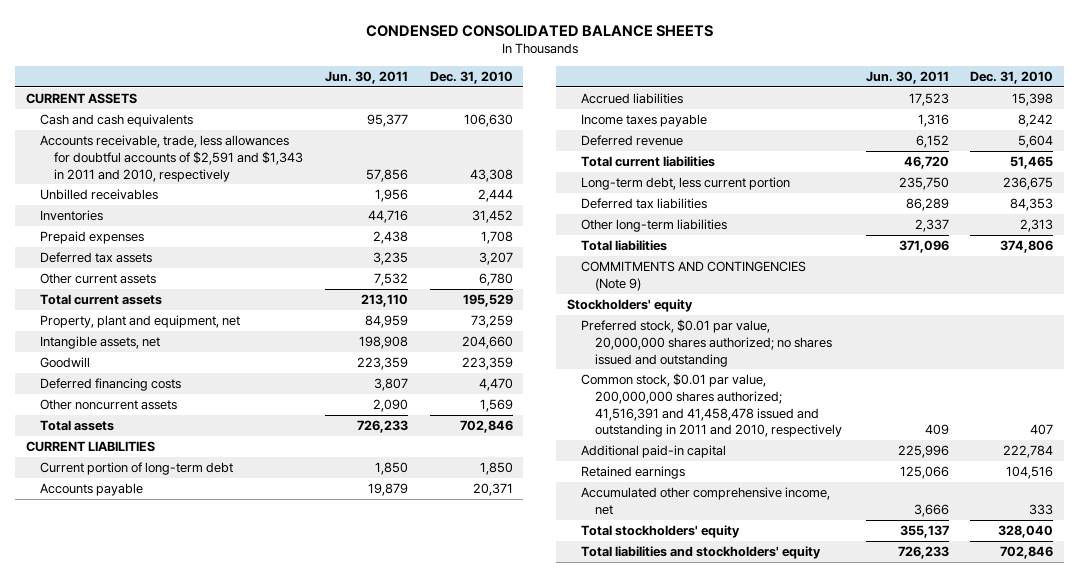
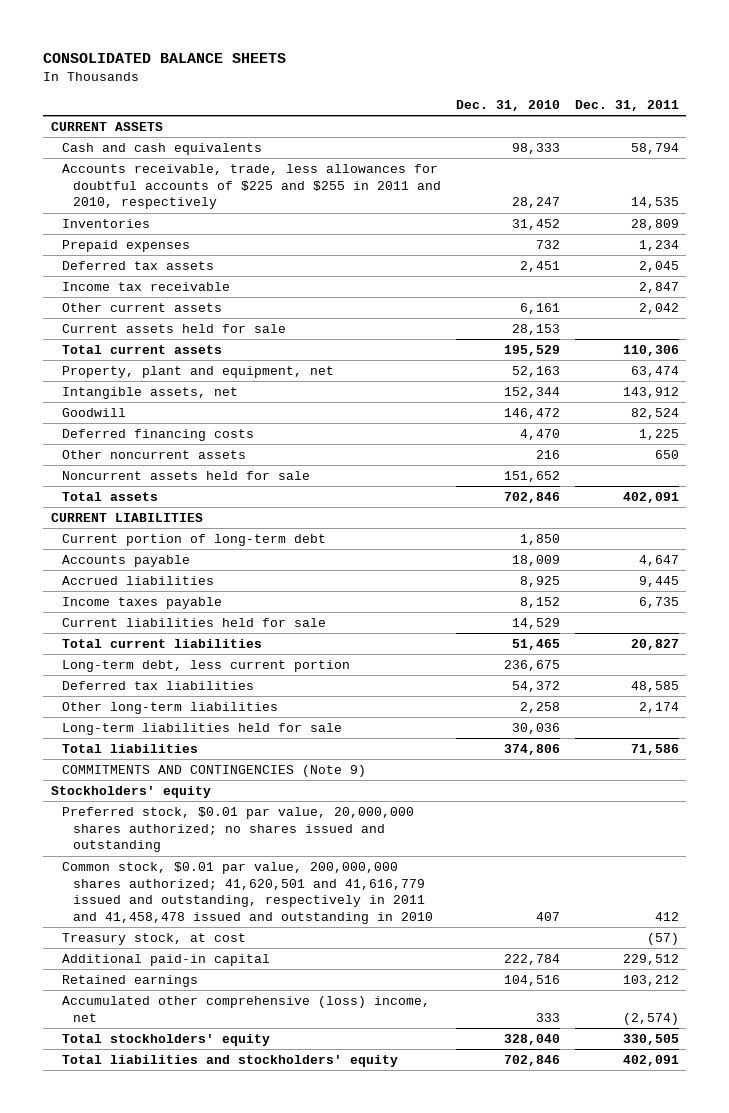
[365,24,713,37] CONDENSED CONSOLIDATED BALANCE SHEETS -> [43,53,287,64] CONSOLIDATED BALANCE SHEETS
[324,71,408,85] Jun. 30, 2011 -> none
none -> [574,99,679,111] Dec. 31, 2011
[40,189,159,201] Unbilled receivables -> none
[463,114,513,128] 106,630 -> [511,142,560,154] 98,333
[40,135,304,182] Accounts receivable, trade, less allowances for doubtful accounts of $2,591 and $1,343 in 2011 and 2010, respectively -> [61,163,442,210] Accounts receivable, trade, less allowances for doubtful accounts of $225 and $255 in 2011 and 2010, respectively
[469,168,513,182] 43,308 -> [511,197,560,209] 28,247
[480,231,513,245] 1,708 -> [535,239,560,249] 732
[478,252,513,266] 3,207 -> [519,260,560,272] 2,451
none -> [61,281,230,291] Income tax receivable
[478,273,513,287] 6,780 -> [519,302,560,314] 6,161
none -> [61,323,286,333] Current assets held for sale
[470,315,513,329] 73,259 -> [511,365,560,377] 52,163
[461,336,513,350] 204,660 -> [503,386,560,398] 152,344
[461,357,513,371] 223,359 -> [503,407,560,419] 146,472
[479,399,513,413] 1,569 -> [535,449,560,459] 216
none -> [61,470,310,480] Noncurrent assets held for sale
[580,135,683,147] Deferred revenue -> none
[472,483,513,497] 20,371 -> [511,554,560,566] 18,009
[1012,93,1054,107] 15,398 -> [519,575,560,587] 8,925
[1018,114,1054,128] 8,242 -> [519,596,560,608] 8,152
none -> [61,617,326,627] Current liabilities held for sale
[1010,198,1054,212] 84,353 -> [511,680,560,692] 54,372
[1020,219,1054,233] 2,313 -> [519,701,560,713] 2,258
none -> [61,722,342,735] Long-term liabilities held for sale
[580,373,842,438] Common stock, $0.01 par value, 200,000,000 shares authorized; 41,516,391 and 41,458,478 issued and outstanding in 2011 and 2010, respectively -> [61,861,434,924] Common stock, $0.01 par value, 200,000,000 shares authorized; 41,620,501 and 41,616,779 issued and outstanding, respectively in 2011 and 41,458,478 issued and outstanding in 2010
none -> [61,932,246,945] Treasury stock, at cost
[580,487,830,515] Accumulated other comprehensive income, net -> [61,995,430,1022] Accumulated other comprehensive (loss) income, net

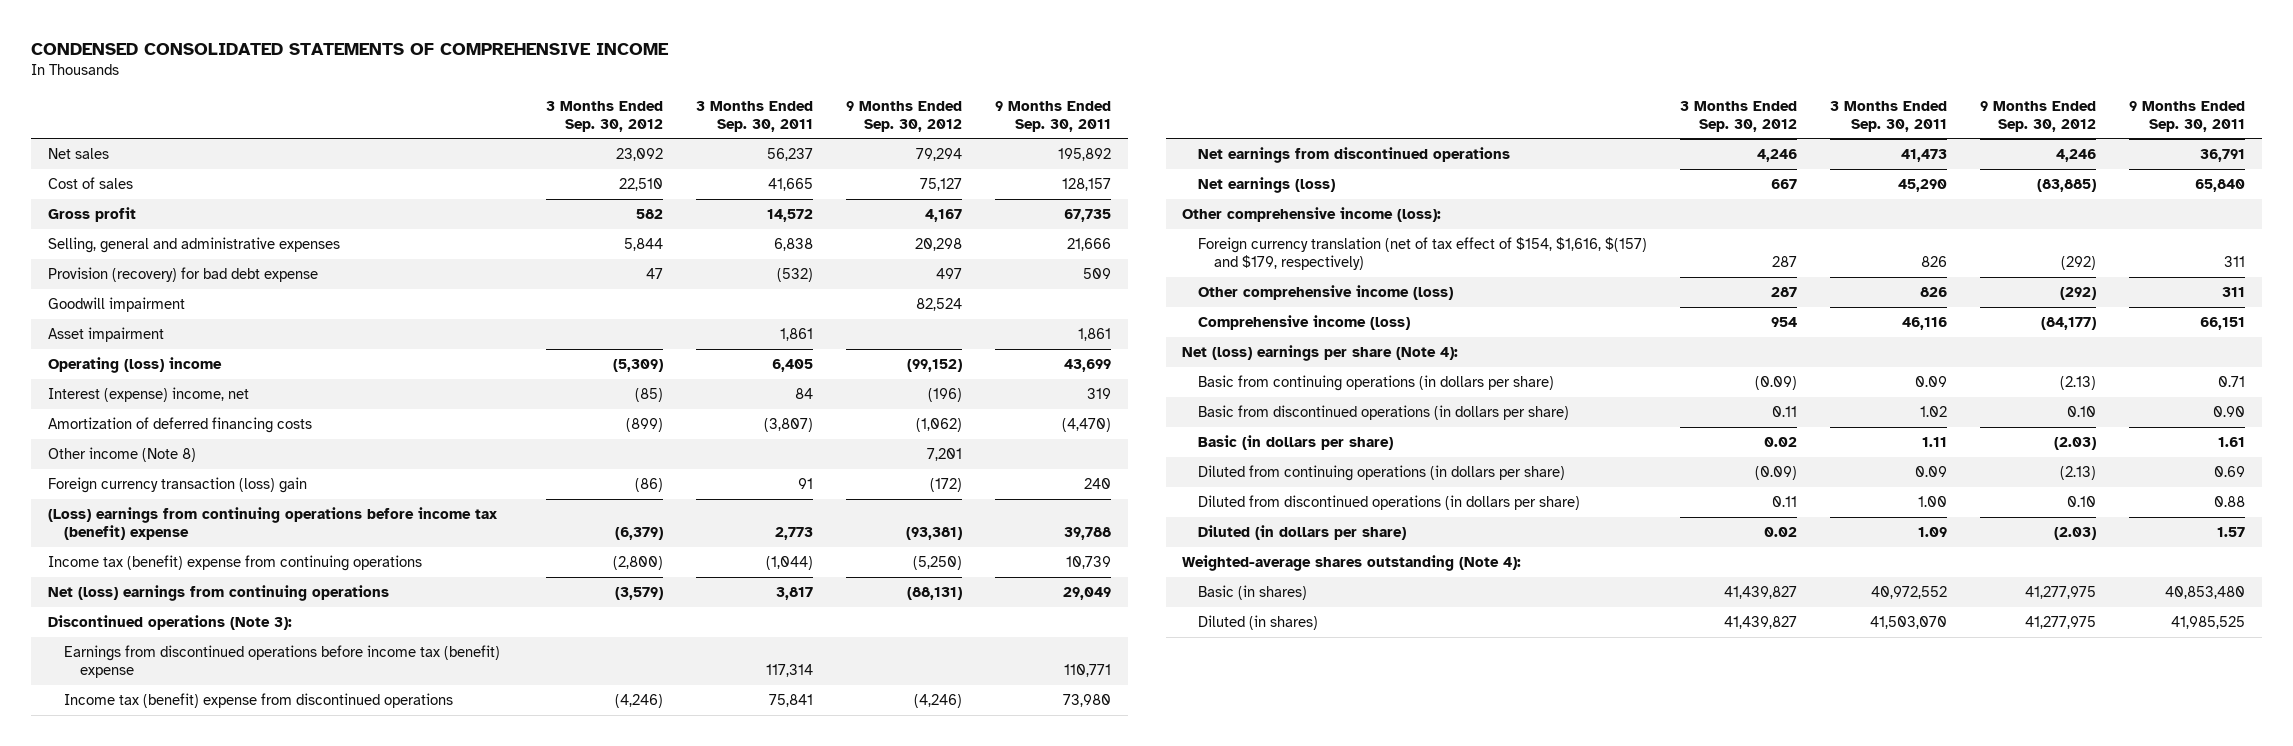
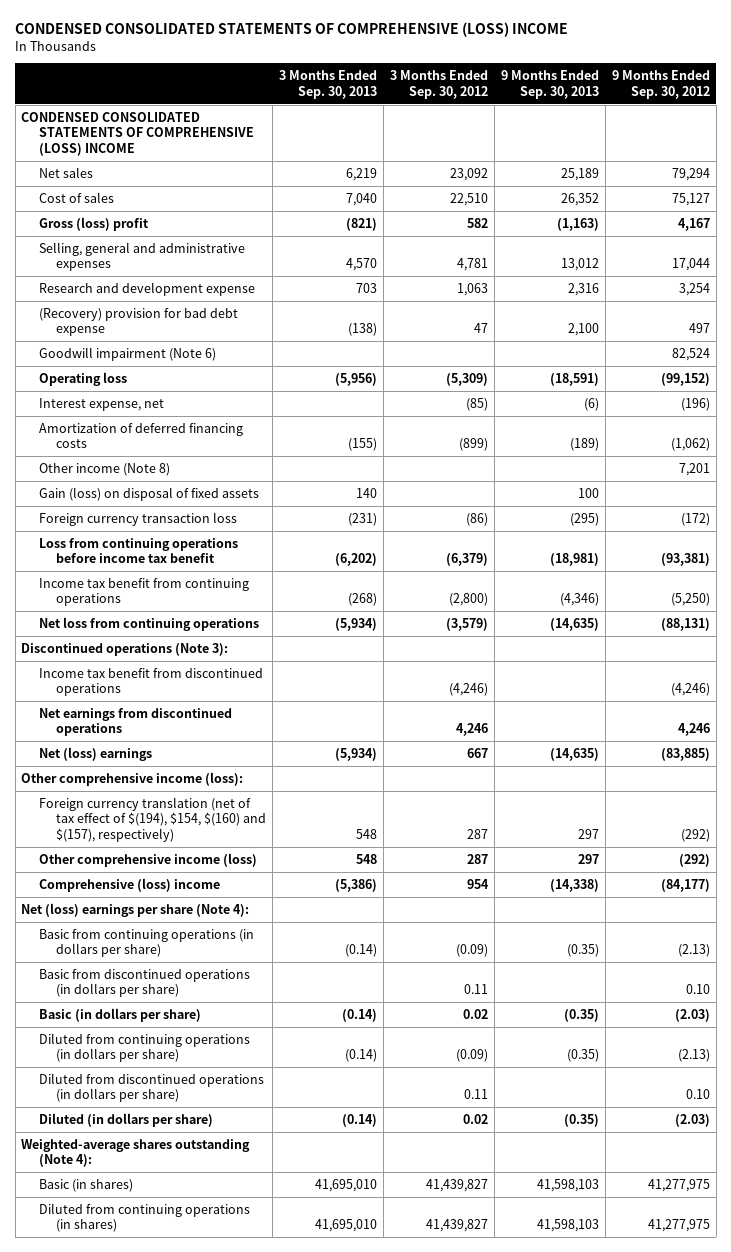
[31,42,670,55] CONDENSED CONSOLIDATED STATEMENTS OF COMPREHENSIVE INCOME -> [15,22,569,38] CONDENSED CONSOLIDATED STATEMENTS OF COMPREHENSIVE (LOSS) INCOME
[696,100,814,132] 3 Months Ended Sep. 30, 2011 -> none
[995,100,1112,132] 9 Months Ended Sep. 30, 2011 -> none
none -> [279,70,378,99] 3 Months Ended Sep. 30, 2013
none -> [500,70,599,99] 9 Months Ended Sep. 30, 2013
none -> [21,111,254,156] CONDENSED CONSOLIDATED STATEMENTS OF COMPREHENSIVE (LOSS) INCOME
[47,327,164,343] Asset impairment -> none
[47,207,136,223] Gross profit -> [38,216,149,231] Gross (loss) profit
[624,238,664,252] 5,844 -> [457,258,489,272] 4,781
[915,238,963,252] 20,298 -> [671,258,710,272] 17,044
none -> [38,281,255,296] Research and development expense
[47,267,318,283] Provision (recovery) for bad debt expense -> [38,307,238,337] (Recovery) provision for bad debt expense
[47,297,185,313] Goodwill impairment -> [38,346,216,361] Goodwill impairment (Note 6)
[47,357,222,374] Operating (loss) income -> [38,371,127,386] Operating loss
[47,387,249,403] Interest (expense) income, net -> [38,397,164,411] Interest expense, net
none -> [38,486,259,501] Gain (loss) on disposal of fixed assets
[47,477,307,494] Foreign currency transaction (loss) gain -> [38,511,237,526] Foreign currency transaction loss
[47,507,497,541] (Loss) earnings from continuing operations before income tax (benefit) expense -> [38,537,238,564] Loss from continuing operations before income tax benefit
[47,555,422,572] Income tax (benefit) expense from continuing operations -> [38,577,249,607] Income tax benefit from continuing operations
[47,585,389,602] Net (loss) earnings from continuing operations -> [38,616,259,631] Net loss from continuing operations
[64,645,501,679] Earnings from discontinued operations before income tax (benefit) expense -> none
[64,693,454,709] Income tax (benefit) expense from discontinued operations -> [38,667,263,697] Income tax benefit from discontinued operations
[1198,177,1336,194] Net earnings (loss) -> [38,746,152,761] Net (loss) earnings
[1198,237,1648,271] Foreign currency translation (net of tax effect of $154, $1,616, $(157) and $179, respectively) -> [38,796,267,842] Foreign currency translation (net of tax effect of $(194), $154, $(160) and $(157), respectively)
[1198,315,1411,331] Comprehensive income (loss) -> [38,877,220,892] Comprehensive (loss) income
[1198,615,1319,631] Diluted (in shares) -> [38,1202,250,1233] Diluted from continuing operations (in shares)

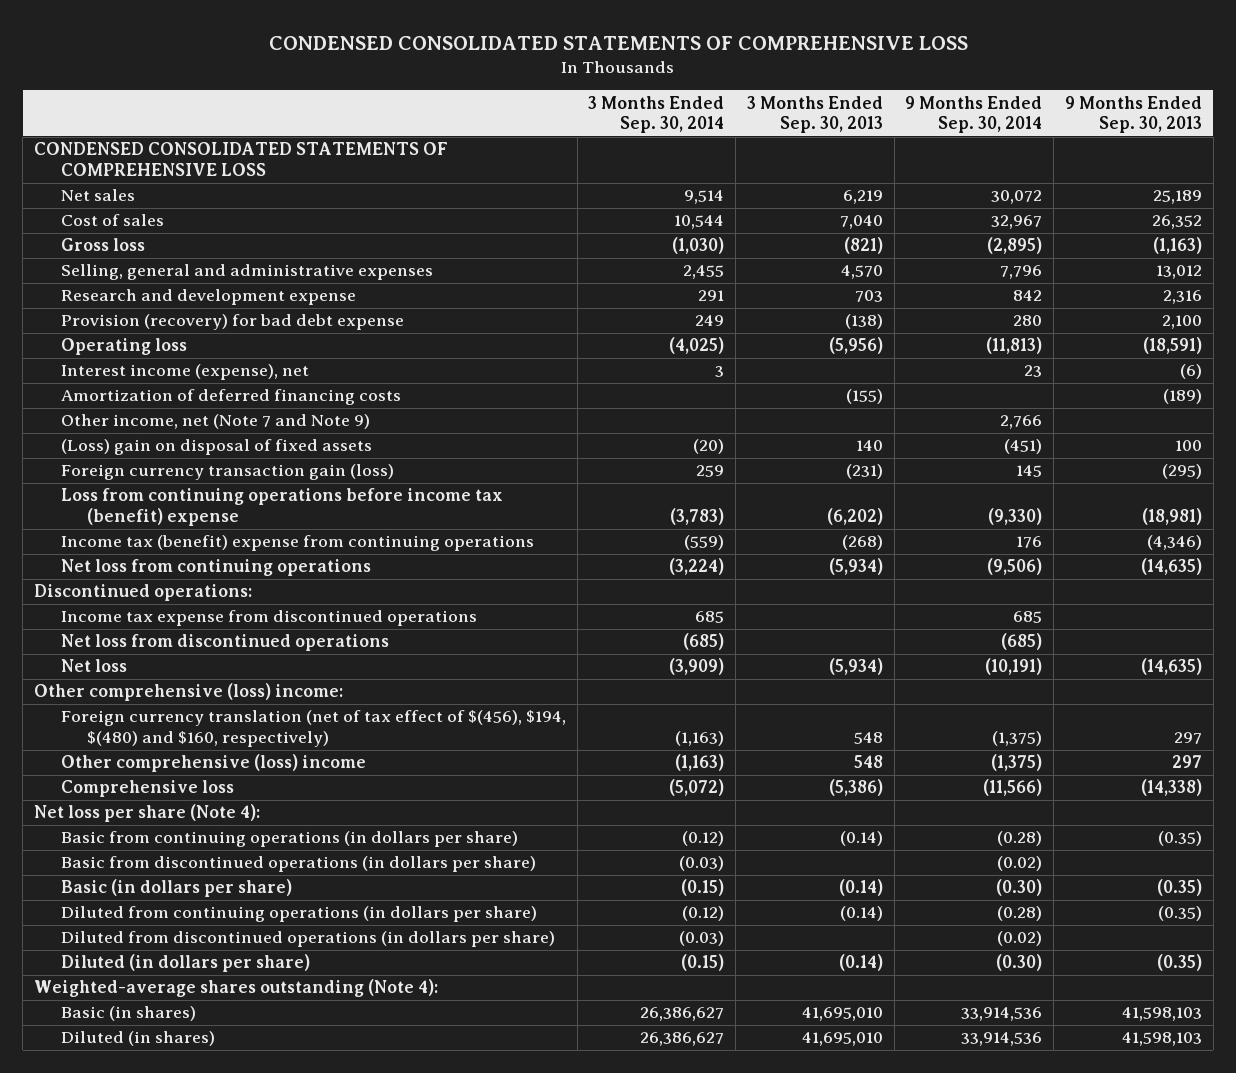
[15,22,569,38] CONDENSED CONSOLIDATED STATEMENTS OF COMPREHENSIVE (LOSS) INCOME -> [269,35,969,50] CONDENSED CONSOLIDATED STATEMENTS OF COMPREHENSIVE LOSS
[390,70,489,99] 3 Months Ended Sep. 30, 2012 -> none
[611,70,710,99] 9 Months Ended Sep. 30, 2012 -> none
none -> [588,95,725,134] 3 Months Ended Sep. 30, 2014
none -> [905,95,1043,134] 9 Months Ended Sep. 30, 2014
[21,111,254,156] CONDENSED CONSOLIDATED STATEMENTS OF COMPREHENSIVE (LOSS) INCOME -> [34,142,449,176] CONDENSED CONSOLIDATED STATEMENTS OF COMPREHENSIVE LOSS
[38,216,149,231] Gross (loss) profit -> [60,238,145,252] Gross loss
[38,346,216,361] Goodwill impairment (Note 6) -> none
[38,307,238,337] (Recovery) provision for bad debt expense -> [60,314,404,331] Provision (recovery) for bad debt expense
[38,397,164,411] Interest expense, net -> [60,364,309,381] Interest income (expense), net
[38,462,170,476] Other income (Note 8) -> none
none -> [60,414,370,430] Other income, net (Note 7 and Note 9)
[38,486,259,501] Gain (loss) on disposal of fixed assets -> [60,439,372,456] (Loss) gain on disposal of fixed assets
[38,511,237,526] Foreign currency transaction loss -> [60,464,394,481] Foreign currency transaction gain (loss)
[38,537,238,564] Loss from continuing operations before income tax benefit -> [60,488,503,526] Loss from continuing operations before income tax (benefit) expense
[38,577,249,607] Income tax benefit from continuing operations -> [60,535,534,552] Income tax (benefit) expense from continuing operations
[21,642,229,656] Discontinued operations (Note 3): -> [34,584,253,602] Discontinued operations:
[38,667,263,697] Income tax benefit from discontinued operations -> [60,610,477,627] Income tax expense from discontinued operations
[38,707,232,737] Net earnings from discontinued operations -> [60,634,389,652] Net loss from discontinued operations
[38,746,152,761] Net (loss) earnings -> [60,659,127,673] Net loss
[21,771,244,786] Other comprehensive income (loss): -> [34,683,344,702] Other comprehensive (loss) income:
[38,796,267,842] Foreign currency translation (net of tax effect of $(194), $154, $(160) and $(157), respectively) -> [60,710,566,747] Foreign currency translation (net of tax effect of $(456), $194, $(480) and $160, respectively)
[38,852,257,867] Other comprehensive income (loss) -> [60,754,366,773] Other comprehensive (loss) income
[38,877,220,892] Comprehensive (loss) income -> [60,780,234,798] Comprehensive loss
[21,902,250,917] Net (loss) earnings per share (Note 4): -> [34,804,261,823] Net loss per share (Note 4):
[38,1202,250,1233] Diluted from continuing operations (in shares) -> [60,1031,215,1047] Diluted (in shares)

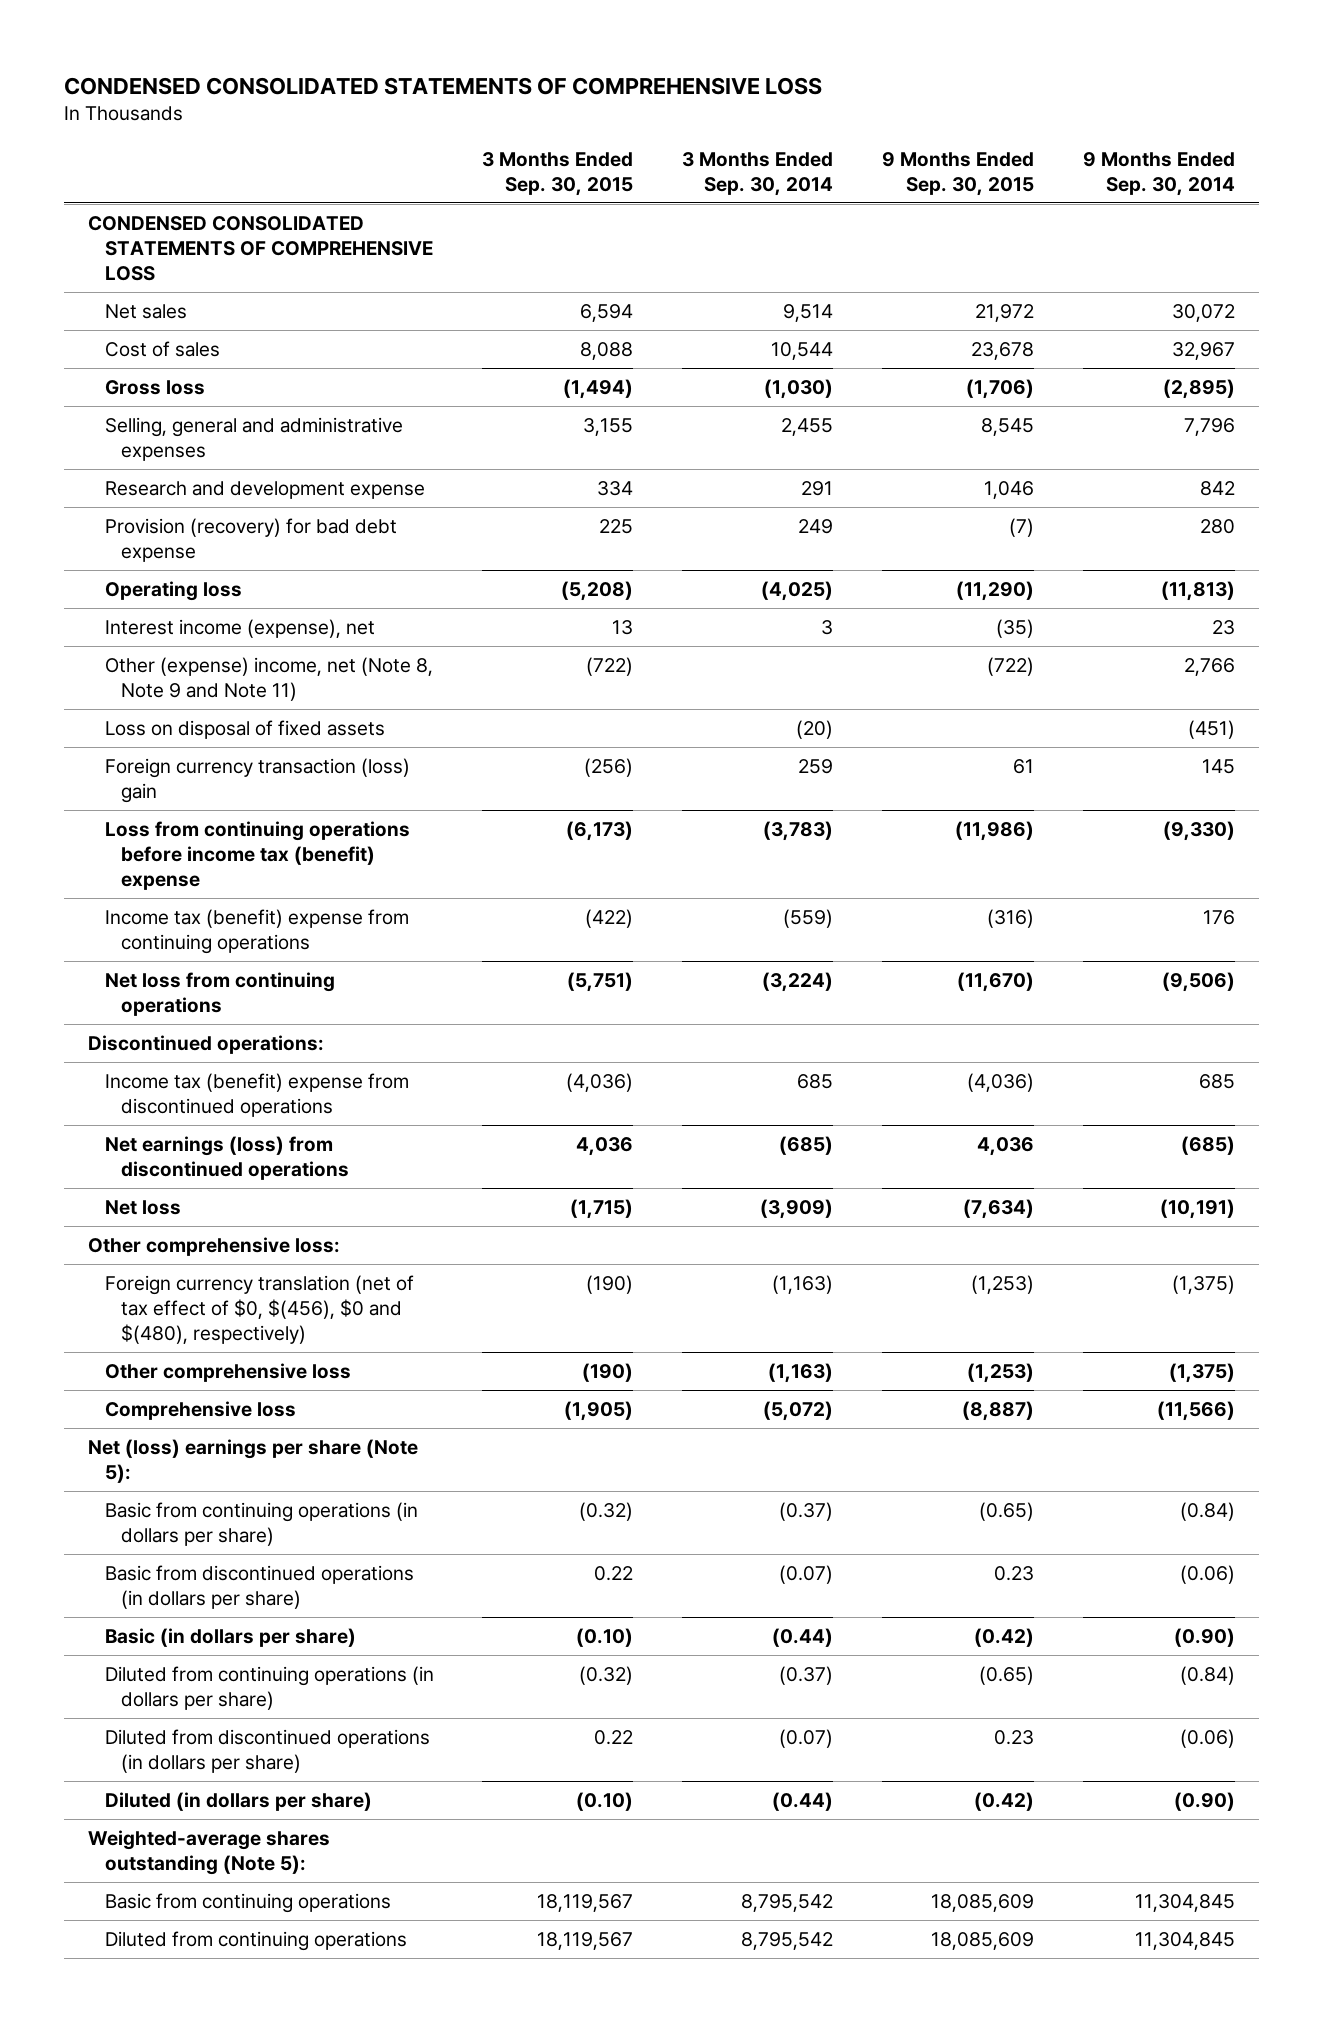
[746,95,883,134] 3 Months Ended Sep. 30, 2013 -> none
[1065,95,1203,134] 9 Months Ended Sep. 30, 2013 -> none
none -> [482,151,634,196] 3 Months Ended Sep. 30, 2015
none -> [882,151,1035,196] 9 Months Ended Sep. 30, 2015
[60,389,401,406] Amortization of deferred financing costs -> none
[60,414,370,430] Other income, net (Note 7 and Note 9) -> [104,656,433,701] Other (expense) income, net (Note 8, Note 9 and Note 11)
[60,439,372,456] (Loss) gain on disposal of fixed assets -> [104,719,385,739] Loss on disposal of fixed assets
[60,464,394,481] Foreign currency transaction gain (loss) -> [104,757,410,803] Foreign currency transaction (loss) gain
[60,610,477,627] Income tax expense from discontinued operations -> [104,1072,409,1117] Income tax (benefit) expense from discontinued operations
[60,634,389,652] Net loss from discontinued operations -> [104,1135,350,1180] Net earnings (loss) from discontinued operations
[34,683,344,702] Other comprehensive (loss) income: -> [88,1236,341,1256] Other comprehensive loss:
[60,710,566,747] Foreign currency translation (net of tax effect of $(456), $194, $(480) and $160, respectively) -> [104,1274,414,1344] Foreign currency translation (net of tax effect of $0, $(456), $0 and $(480), respectively)
[60,754,366,773] Other comprehensive (loss) income -> [104,1362,351,1382] Other comprehensive loss
[60,1006,196,1022] Basic (in shares) -> none
[60,1031,215,1047] Diluted (in shares) -> none
[34,804,261,823] Net loss per share (Note 4): -> [88,1438,419,1483] Net (loss) earnings per share (Note 5):
[682,831,725,847] (0.12) -> [779,1501,834,1521] (0.37)
[997,831,1043,847] (0.28) -> [1180,1501,1236,1521] (0.84)
[679,856,725,872] (0.03) -> [779,1564,834,1584] (0.07)
[997,856,1043,872] (0.02) -> [1180,1564,1236,1584] (0.06)
[681,879,725,897] (0.15) -> [772,1627,834,1647] (0.44)
[996,879,1043,897] (0.30) -> [1174,1627,1236,1647] (0.90)
[682,906,725,922] (0.12) -> [779,1665,834,1685] (0.37)
[997,906,1043,922] (0.28) -> [1180,1665,1236,1685] (0.84)
[679,931,725,947] (0.03) -> [779,1728,834,1748] (0.07)
[997,931,1043,947] (0.02) -> [1180,1728,1236,1748] (0.06)
[681,954,725,972] (0.15) -> [772,1791,834,1811] (0.44)
[996,954,1043,972] (0.30) -> [1174,1791,1236,1811] (0.90)
[34,979,439,998] Weighted-average shares outstanding (Note 4): -> [88,1829,331,1875] Weighted-average shares outstanding (Note 5):
none -> [104,1892,391,1913] Basic from continuing operations
none -> [104,1930,407,1951] Diluted from continuing operations

